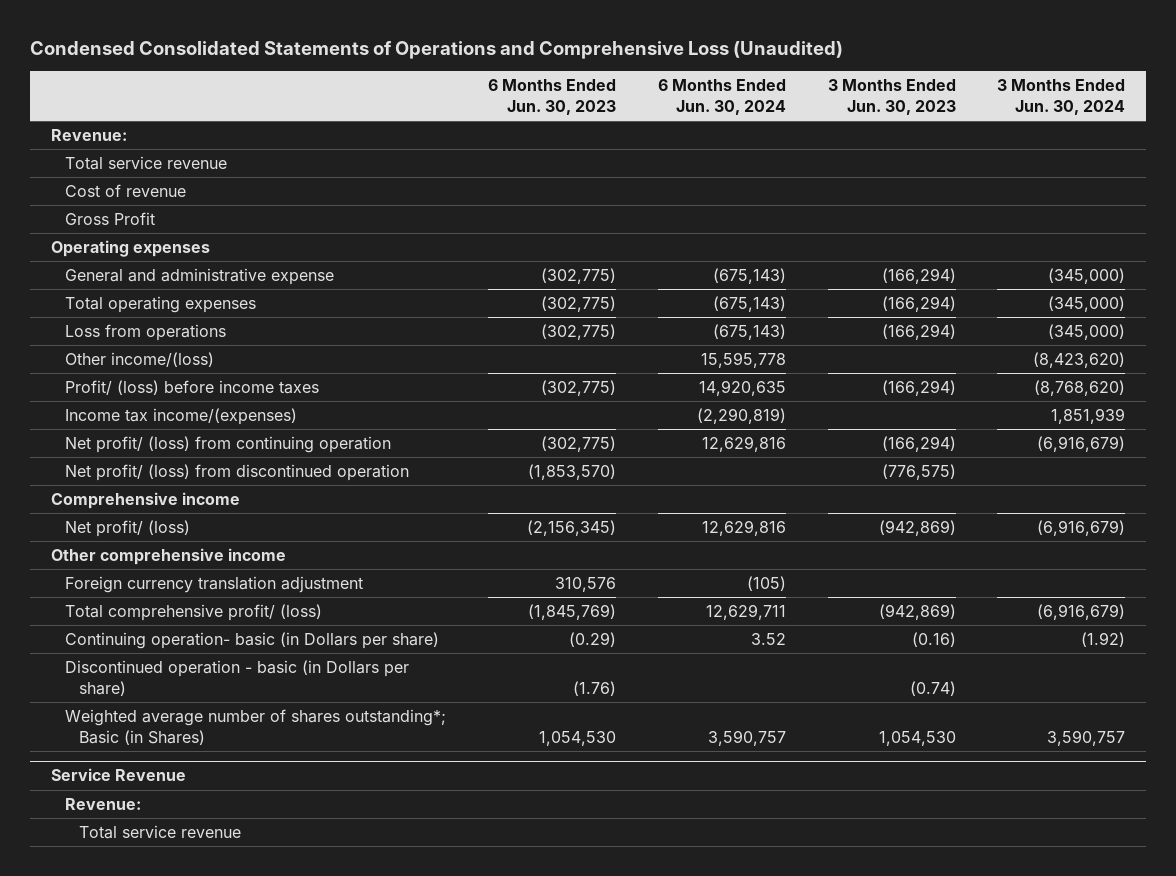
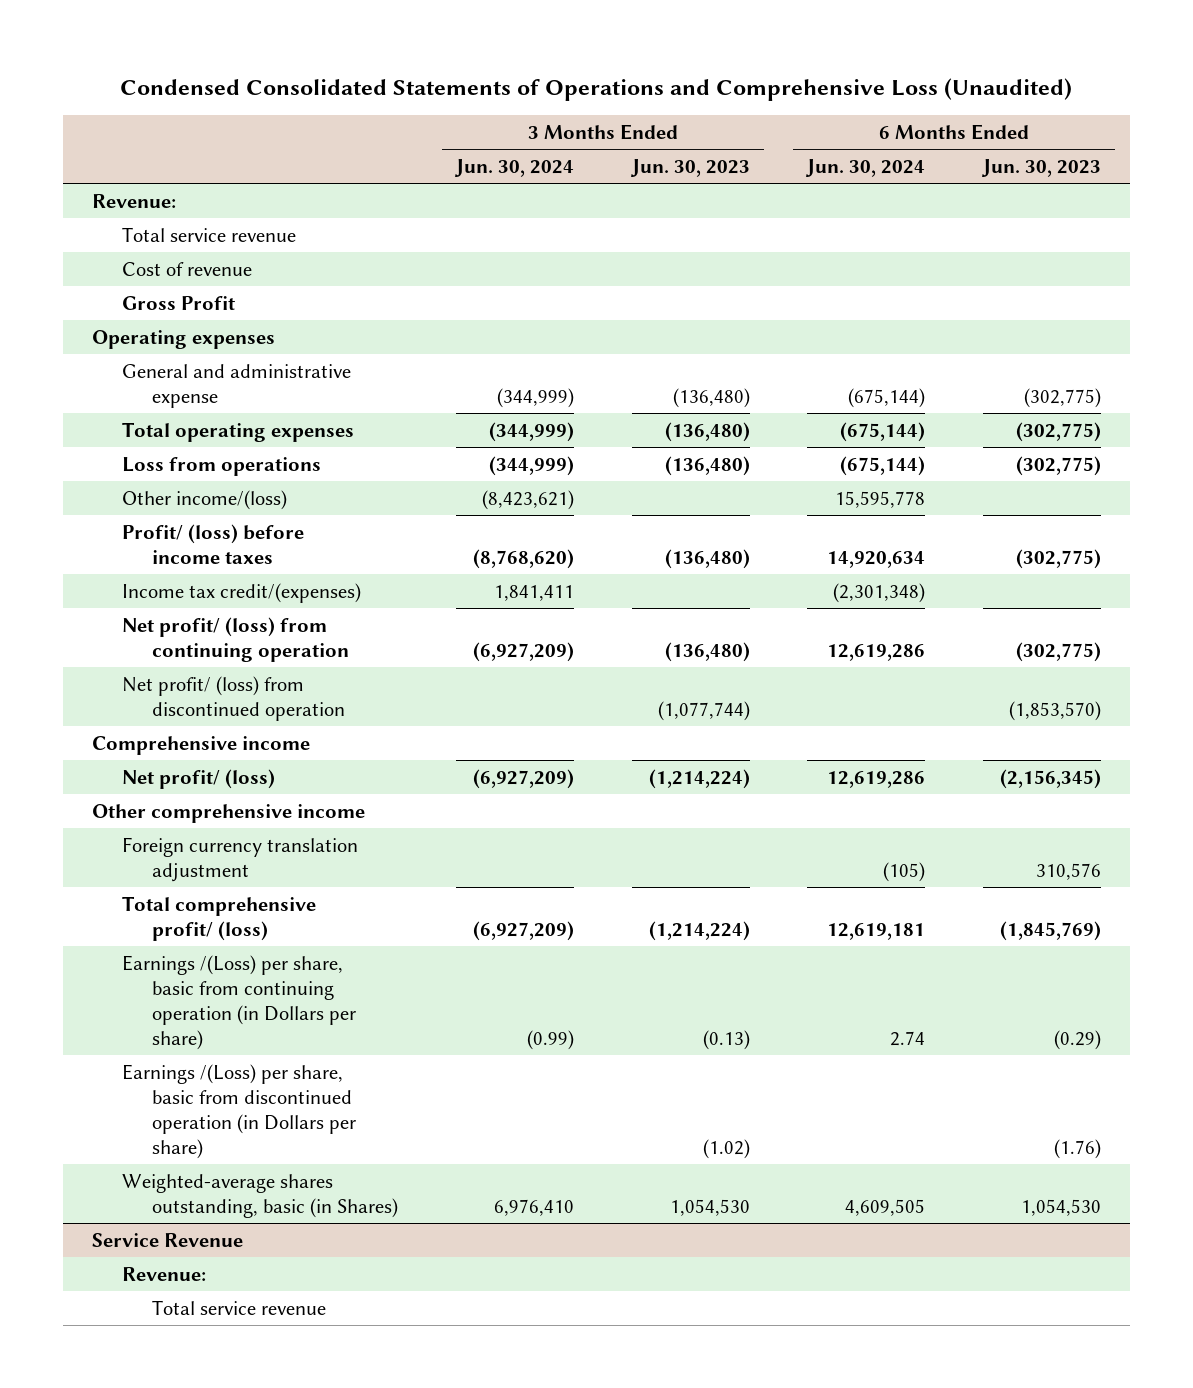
[712,268,786,285] (675,143) -> [848,387,926,408] (675,144)
[881,268,956,285] (166,294) -> [672,387,750,408] (136,480)
[1048,268,1126,285] (345,000) -> [497,387,575,408] (344,999)
[712,296,786,313] (675,143) -> [840,421,926,442] (675,144)
[881,296,956,313] (166,294) -> [664,421,750,442] (136,480)
[1048,296,1126,313] (345,000) -> [489,421,575,442] (344,999)
[712,324,786,341] (675,143) -> [840,455,926,476] (675,144)
[881,324,956,341] (166,294) -> [664,455,750,476] (136,480)
[1048,324,1126,341] (345,000) -> [489,455,575,476] (344,999)
[1033,352,1126,369] (8,423,620) -> [482,489,575,510] (8,423,621)
[698,380,786,397] 14,920,635 -> [827,550,926,568] 14,920,634
[881,380,956,397] (166,294) -> [664,548,750,569] (136,480)
[65,408,298,426] Income tax income/(expenses) -> [122,582,362,603] Income tax credit/(expenses)
[696,408,786,425] (2,290,819) -> [833,582,926,603] (2,301,348)
[1051,408,1126,425] 1,851,939 -> [494,584,575,601] 1,841,411
[701,436,786,453] 12,629,816 -> [827,643,926,661] 12,619,286
[881,436,956,453] (166,294) -> [664,641,750,662] (136,480)
[1037,436,1126,453] (6,916,679) -> [473,641,575,662] (6,927,209)
[881,464,956,481] (776,575) -> [657,700,750,721] (1,077,744)
[701,520,786,537] 12,629,816 -> [827,770,926,788] 12,619,286
[878,520,956,537] (942,869) -> [648,768,750,789] (1,214,224)
[1037,520,1126,537] (6,916,679) -> [473,768,575,789] (6,927,209)
[705,604,786,621] 12,629,711 -> [827,922,926,940] 12,619,181
[878,604,956,621] (942,869) -> [648,920,750,941] (1,214,224)
[1037,604,1126,621] (6,916,679) -> [473,920,575,941] (6,927,209)
[65,632,440,650] Continuing operation- basic (in Dollars per share) -> [122,954,357,1050] Earnings /(Loss) per share, basic from continuing operation (in Dollars per share)
[750,633,786,646] 3.52 -> [890,1030,926,1046] 2.74
[911,632,956,648] (0.16) -> [702,1029,750,1050] (0.13)
[1081,632,1126,648] (1.92) -> [527,1029,575,1050] (0.99)
[65,660,410,696] Discontinued operation - basic (in Dollars per share) -> [122,1063,357,1159] Earnings /(Loss) per share, basic from discontinued operation (in Dollars per share)
[909,680,956,696] (0.74) -> [702,1138,750,1159] (1.02)
[65,709,447,745] Weighted average number of shares outstanding*; Basic (in Shares) -> [122,1173,399,1218] Weighted-average shares outstanding, basic (in Shares)
[707,729,786,746] 3,590,757 -> [845,1198,926,1216] 4,609,505
[1047,729,1126,746] 3,590,757 -> [494,1198,575,1216] 6,976,410

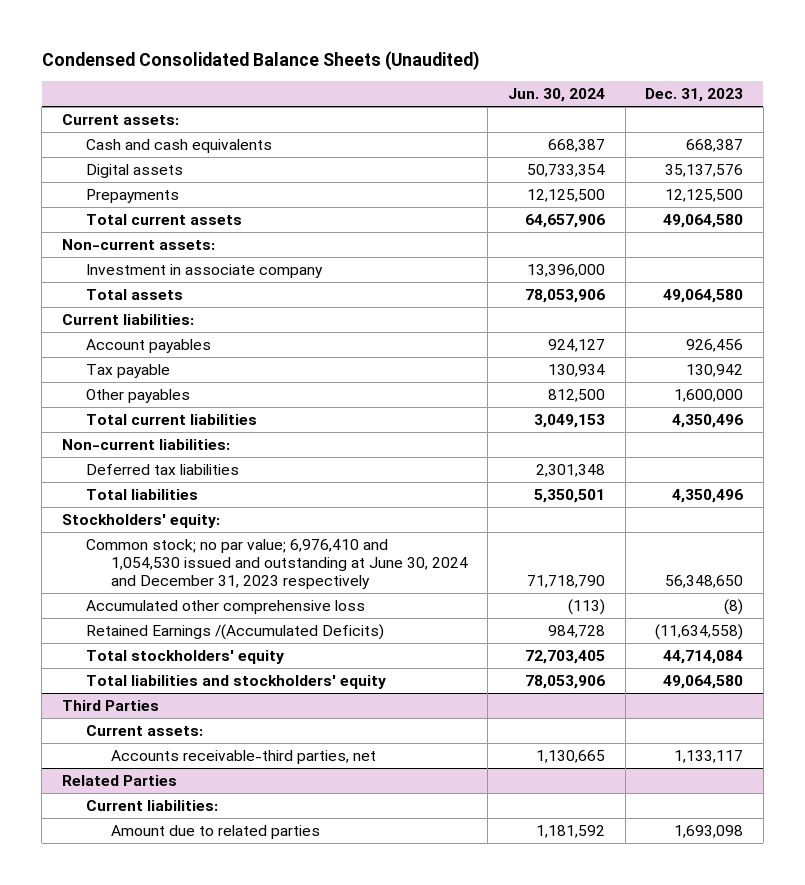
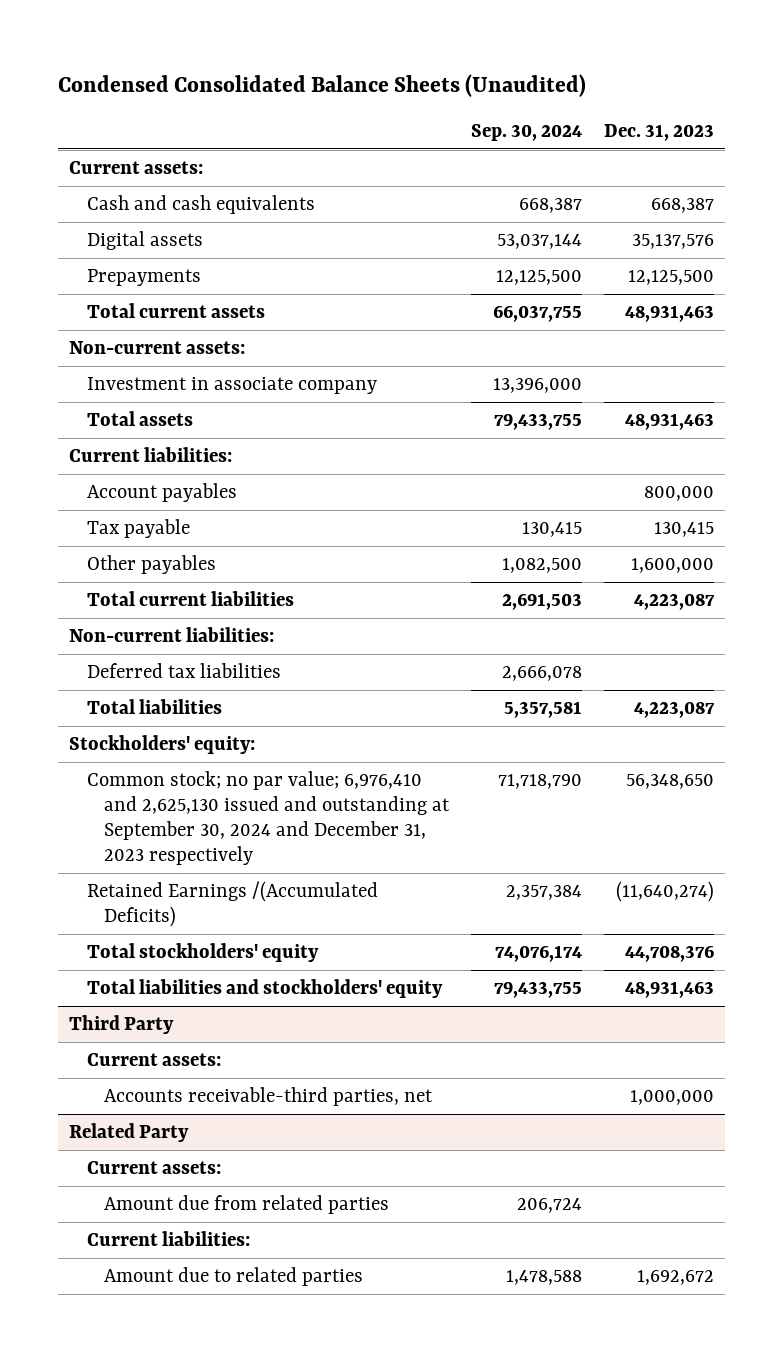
[508,88,606,103] Jun. 30, 2024 -> none
none -> [470,124,582,142] Sep. 30, 2024
[663,214,744,229] 49,064,580 -> [624,305,714,323] 48,931,463
[663,289,744,304] 49,064,580 -> [624,413,714,431] 48,931,463
[686,339,744,353] 926,456 -> [643,486,714,502] 800,000
[686,364,744,378] 130,942 -> [653,522,714,538] 130,415
[672,414,744,429] 4,350,496 -> [633,593,715,611] 4,223,087
[672,489,744,504] 4,350,496 -> [633,701,715,719] 4,223,087
[86,600,366,615] Accumulated other comprehensive loss -> none
[61,700,159,712] Third Parties -> none
[86,539,468,589] Common stock; no par value; 6,976,410 and 1,054,530 issued and outstanding at June 30, 2024 and December 31, 2023 respectively -> [86,771,451,866] Common stock; no par value; 6,976,410 and 2,625,130 issued and outstanding at September 30, 2024 and December 31, 2023 respectively
[655,624,744,641] (11,634,558) -> [615,881,714,903] (11,640,274)
[663,650,744,665] 44,714,084 -> [624,945,714,963] 44,708,376
[663,675,744,690] 49,064,580 -> [624,981,714,999] 48,931,463
none -> [69,1015,175,1035] Third Party
[674,750,744,764] 1,133,117 -> [629,1090,714,1106] 1,000,000
[61,775,177,787] Related Parties -> [69,1123,190,1143] Related Party
none -> [86,1161,221,1175] Current assets:
none -> [104,1195,390,1215] Amount due from related parties
[674,825,744,839] 1,693,098 -> [636,1270,714,1286] 1,692,672

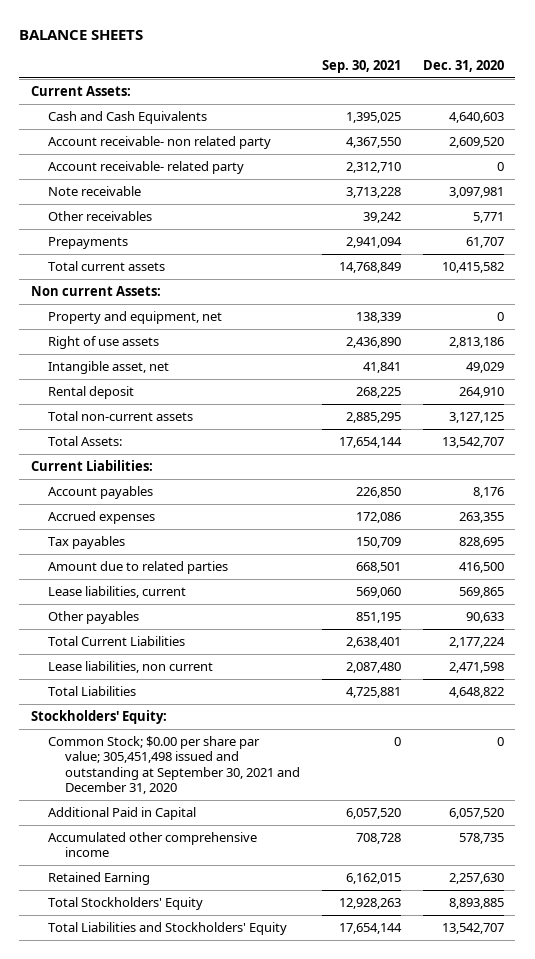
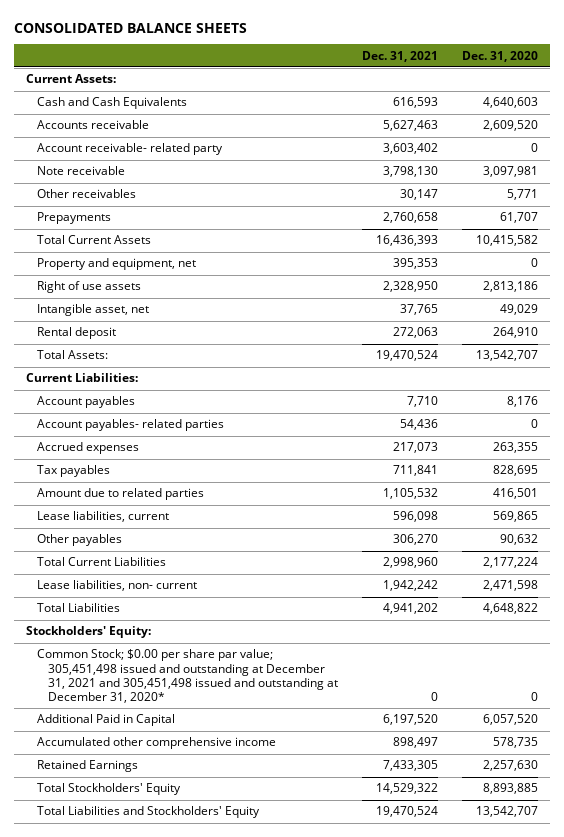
[19,29,144,40] BALANCE SHEETS -> [14,22,248,33] CONSOLIDATED BALANCE SHEETS
[321,60,401,74] Sep. 30, 2021 -> none
none -> [361,50,438,62] Dec. 31, 2021
[47,136,271,150] Account receivable- non related party -> [37,120,150,130] Accounts receivable
[30,286,161,297] Non current Assets: -> none
[47,261,165,272] Total current assets -> [37,235,152,245] Total Current Assets
[47,411,193,422] Total non-current assets -> none
none -> [37,419,225,432] Account payables- related parties
[459,562,505,574] 416,500 -> [493,488,539,500] 416,501
[466,612,505,624] 90,633 -> [500,534,539,546] 90,632
[47,661,213,674] Lease liabilities, non current -> [37,580,198,592] Lease liabilities, non- current
[47,736,300,795] Common Stock; $0.00 per share par value; 305,451,498 issued and outstanding at September 30, 2021 and December 31, 2020 -> [37,649,338,703] Common Stock; $0.00 per share par value; 305,451,498 issued and outstanding at December 31, 2021 and 305,451,498 issued and outstanding at December 31, 2020*
[47,872,150,886] Retained Earning -> [37,760,139,773] Retained Earnings

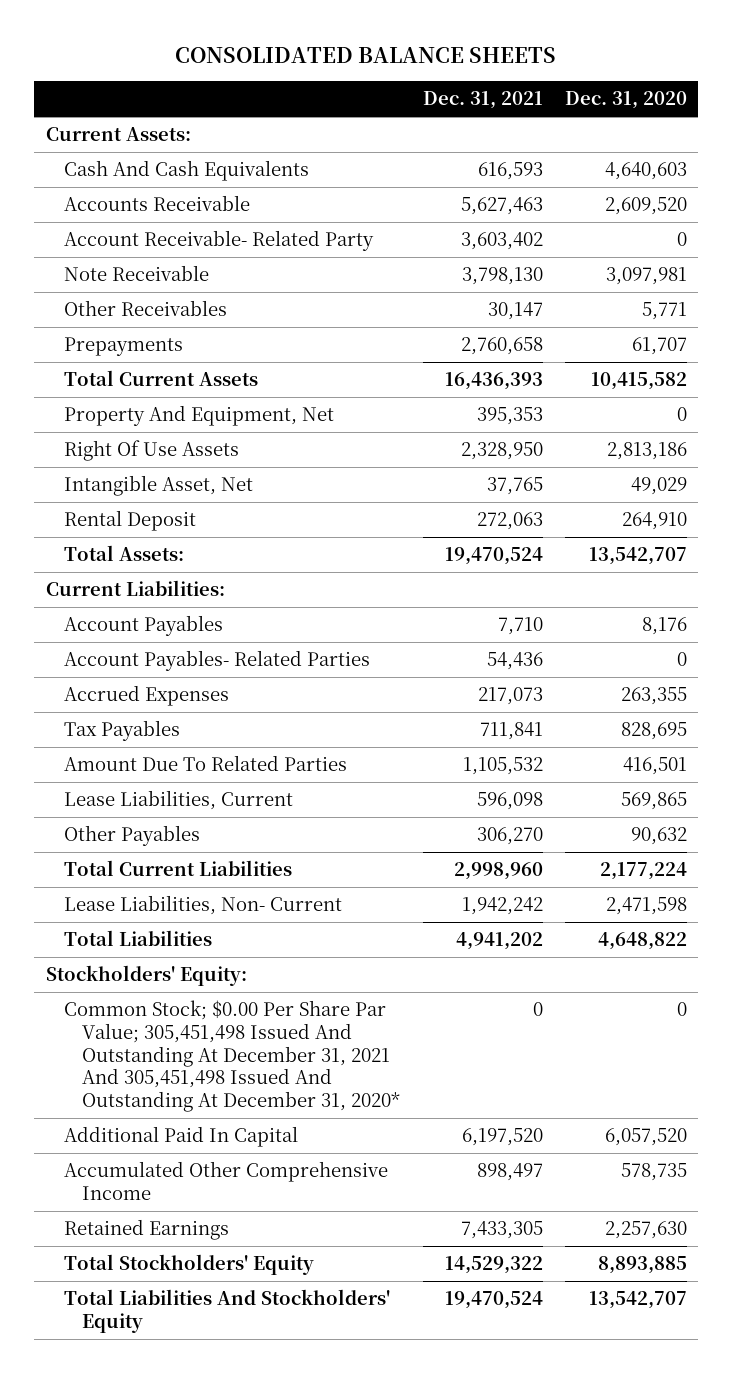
[37,97,188,110] Cash and Cash Equivalents -> [63,160,309,182] Cash And Cash Equivalents
[37,120,150,130] Accounts receivable -> [63,195,250,212] Accounts Receivable
[37,143,224,156] Account receivable- related party -> [63,230,374,252] Account Receivable- Related Party
[37,166,126,176] Note receivable -> [63,265,209,282] Note Receivable
[37,189,137,199] Other receivables -> [63,300,227,317] Other Receivables
[37,258,197,271] Property and equipment, net -> [63,405,334,427] Property And Equipment, Net
[37,281,142,294] Right of use assets -> [63,440,239,462] Right Of Use Assets
[37,304,150,317] Intangible asset, net -> [63,475,253,497] Intangible Asset, Net
[37,327,117,340] Rental deposit -> [63,510,196,532] Rental Deposit
[37,396,136,409] Account payables -> [63,615,223,637] Account Payables
[37,419,225,432] Account payables- related parties -> [63,650,370,672] Account Payables- Related Parties
[37,442,140,455] Accrued expenses -> [63,685,229,707] Accrued Expenses
[37,465,111,478] Tax payables -> [63,720,180,742] Tax Payables
[37,488,205,501] Amount due to related parties -> [63,755,347,772] Amount Due To Related Parties
[37,511,170,523] Lease liabilities, current -> [63,790,293,811] Lease Liabilities, Current
[37,534,123,547] Other payables -> [63,825,200,847] Other Payables
[37,580,198,592] Lease liabilities, non- current -> [63,895,342,916] Lease Liabilities, Non- Current
[37,649,338,703] Common Stock; $0.00 per share par value; 305,451,498 issued and outstanding at December 31, 2021 and 305,451,498 issued and outstanding at December 31, 2020* -> [63,1000,401,1112] Common Stock; $0.00 Per Share Par Value; 305,451,498 Issued And Outstanding At December 31, 2021 And 305,451,498 Issued And Outstanding At December 31, 2020*
[37,714,176,727] Additional Paid in Capital -> [63,1126,298,1148] Additional Paid In Capital
[37,737,277,750] Accumulated other comprehensive income -> [63,1161,388,1200] Accumulated Other Comprehensive Income
[37,806,261,819] Total Liabilities and Stockholders' Equity -> [63,1289,390,1333] Total Liabilities And Stockholders' Equity

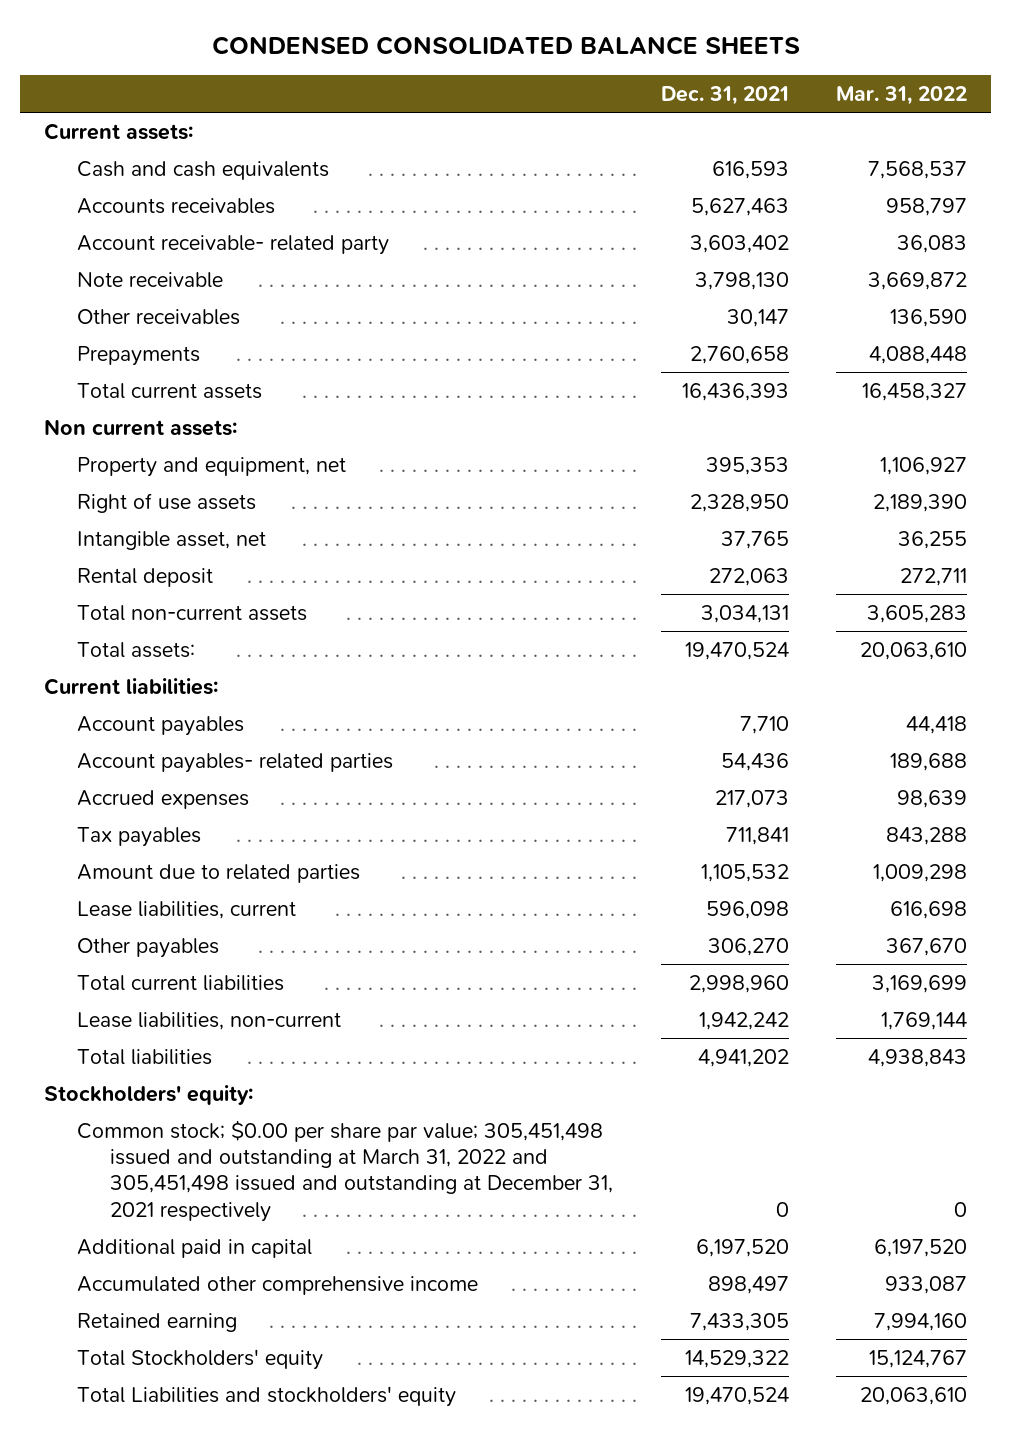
[175,46,557,63] CONSOLIDATED BALANCE SHEETS -> [211,35,800,55] CONDENSED CONSOLIDATED BALANCE SHEETS
[564,91,687,110] Dec. 31, 2020 -> none
none -> [836,86,968,106] Mar. 31, 2022
[45,127,191,142] Current Assets: -> [44,122,194,140] Current assets:
[63,160,309,182] Cash And Cash Equivalents -> [77,160,330,180] Cash and cash equivalents
[63,195,250,212] Accounts Receivable -> [77,197,276,214] Accounts receivables
[63,230,374,252] Account Receivable- Related Party -> [77,234,390,255] Account receivable- related party
[63,265,209,282] Note Receivable -> [77,271,224,288] Note receivable
[63,300,227,317] Other Receivables -> [77,308,241,325] Other receivables
[63,370,258,387] Total Current Assets -> [77,382,263,399] Total current assets
none -> [44,418,238,436] Non current assets:
[63,405,334,427] Property And Equipment, Net -> [77,456,347,477] Property and equipment, net
[63,440,239,462] Right Of Use Assets -> [77,492,257,513] Right of use assets
[63,475,253,497] Intangible Asset, Net -> [77,530,267,550] Intangible asset, net
[63,510,196,532] Rental Deposit -> [77,567,214,587] Rental deposit
none -> [77,604,308,621] Total non-current assets
[63,545,184,562] Total Assets: -> [77,641,196,658] Total assets:
[45,580,225,597] Current Liabilities: -> [44,677,219,695] Current liabilities:
[63,615,223,637] Account Payables -> [77,715,245,736] Account payables
[63,650,370,672] Account Payables- Related Parties -> [77,752,394,773] Account payables- related parties
[63,685,229,707] Accrued Expenses -> [77,789,250,809] Accrued expenses
[63,720,180,742] Tax Payables -> [77,826,202,847] Tax payables
[63,755,347,772] Amount Due To Related Parties -> [77,863,361,883] Amount due to related parties
[63,790,293,811] Lease Liabilities, Current -> [77,900,297,919] Lease liabilities, current
[63,825,200,847] Other Payables -> [77,937,220,958] Other payables
[63,860,292,877] Total Current Liabilities -> [77,974,285,991] Total current liabilities
[63,895,342,916] Lease Liabilities, Non- Current -> [77,1011,342,1030] Lease liabilities, non-current
[63,930,212,947] Total Liabilities -> [77,1048,213,1065] Total liabilities
[45,965,247,987] Stockholders' Equity: -> [44,1084,254,1105] Stockholders' equity:
[63,1000,401,1112] Common Stock; $0.00 Per Share Par Value; 305,451,498 Issued And Outstanding At December 31, 2021 And 305,451,498 Issued And Outstanding At December 31, 2020* -> [77,1119,613,1222] Common stock; $0.00 per share par value; 305,451,498 issued and outstanding at March 31, 2022 and 305,451,498 issued and outstanding at December 31, 2021 respectively
[63,1126,298,1148] Additional Paid In Capital -> [77,1238,313,1258] Additional paid in capital
[63,1161,388,1200] Accumulated Other Comprehensive Income -> [77,1275,479,1295] Accumulated other comprehensive income
[63,1219,229,1241] Retained Earnings -> [77,1312,238,1332] Retained earning
[63,1254,314,1276] Total Stockholders' Equity -> [77,1348,324,1370] Total Stockholders' equity
[63,1289,390,1333] Total Liabilities And Stockholders' Equity -> [77,1385,457,1407] Total Liabilities and stockholders' equity

